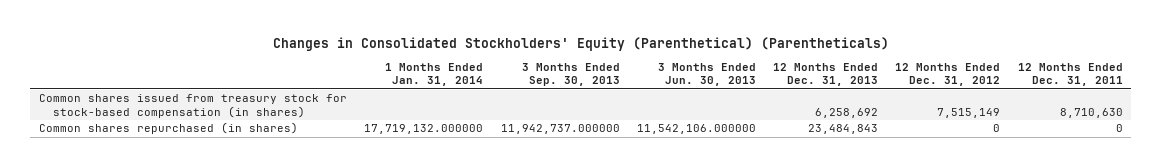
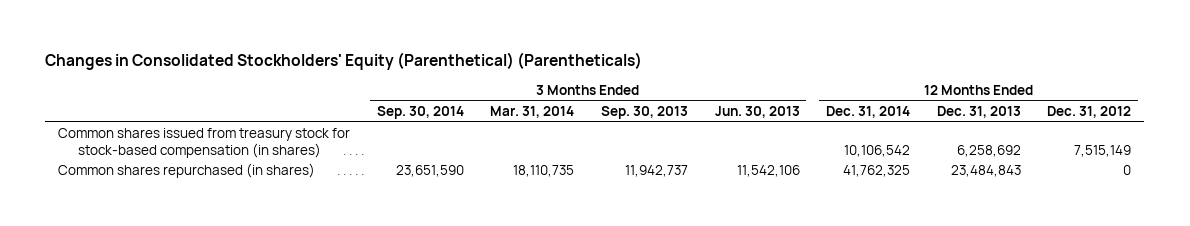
[385,63,484,87] 1 Months Ended Jan. 31, 2014 -> none
[1017,63,1123,87] 12 Months Ended Dec. 31, 2011 -> none
none -> [376,105,464,119] Sep. 30, 2014
none -> [490,105,575,118] Mar. 31, 2014
none -> [826,105,911,118] Dec. 31, 2014
[500,124,620,135] 11,942,737.000000 -> [624,165,688,178] 11,942,737
[636,124,756,135] 11,542,106.000000 -> [736,165,800,178] 11,542,106

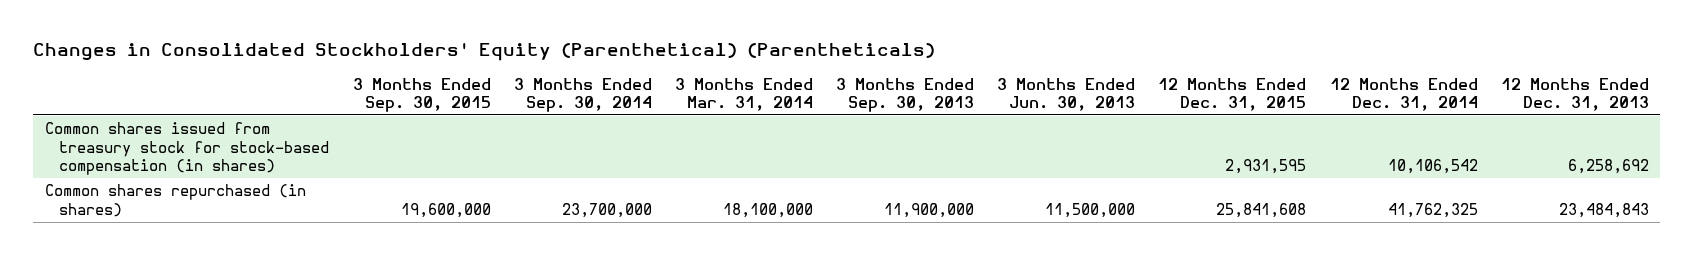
[1047,105,1132,118] Dec. 31, 2012 -> none
none -> [352,77,491,112] 3 Months Ended Sep. 30, 2015
none -> [1158,77,1307,111] 12 Months Ended Dec. 31, 2015
[395,165,464,178] 23,651,590 -> [561,202,652,218] 23,700,000
[513,165,575,178] 18,110,735 -> [722,202,813,218] 18,100,000
[624,165,688,178] 11,942,737 -> [884,202,975,218] 11,900,000
[736,165,800,178] 11,542,106 -> [1045,202,1136,218] 11,500,000

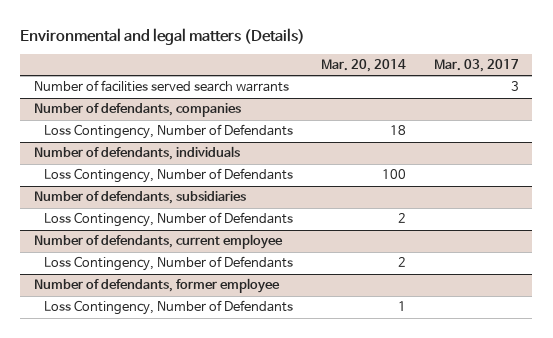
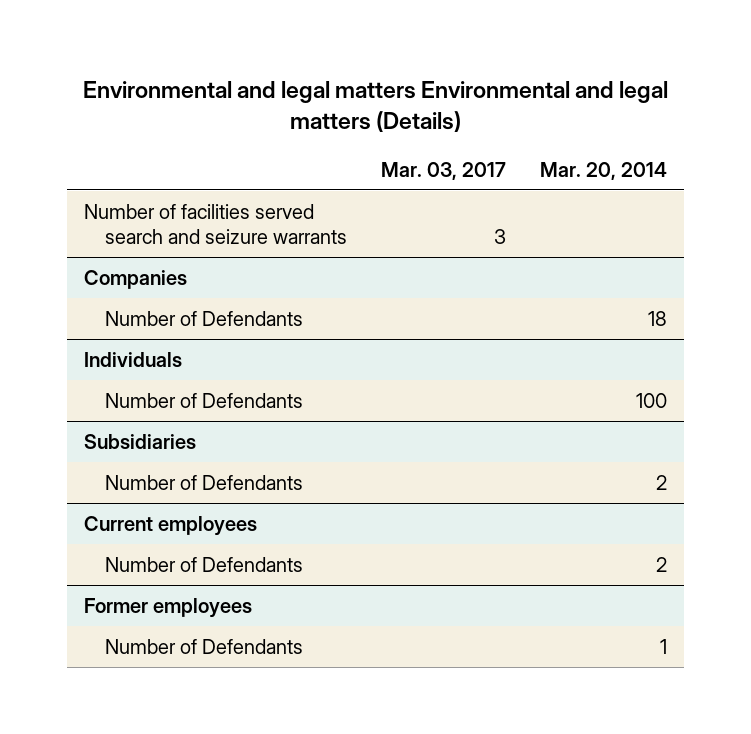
[20,27,306,45] Environmental and legal matters (Details) -> [82,81,668,133] Environmental and legal matters Environmental and legal matters (Details)
[34,80,290,93] Number of facilities served search warrants -> [84,203,347,245] Number of facilities served search and seizure warrants
[34,103,242,118] Number of defendants, companies -> [84,269,188,289] Companies
[44,124,294,140] Loss Contingency, Number of Defendants -> [104,310,303,326] Number of Defendants
[34,146,241,161] Number of defendants, individuals -> [84,351,183,367] Individuals
[44,168,294,184] Loss Contingency, Number of Defendants -> [104,392,303,408] Number of Defendants
[34,191,247,205] Number of defendants, subsidiaries -> [84,433,197,449] Subsidiaries
[44,212,294,228] Loss Contingency, Number of Defendants -> [104,474,303,490] Number of Defendants
[34,234,284,250] Number of defendants, current employee -> [84,515,258,536] Current employees
[44,256,294,272] Loss Contingency, Number of Defendants -> [104,556,303,572] Number of Defendants
[34,278,281,294] Number of defendants, former employee -> [84,597,253,618] Former employees
[44,300,294,316] Loss Contingency, Number of Defendants -> [104,638,303,654] Number of Defendants

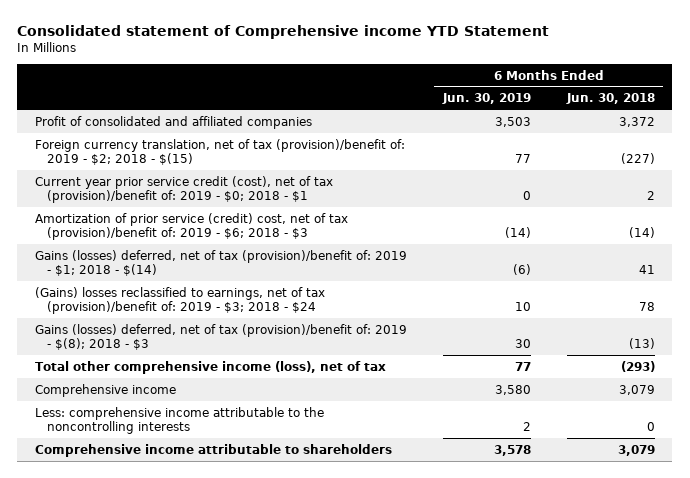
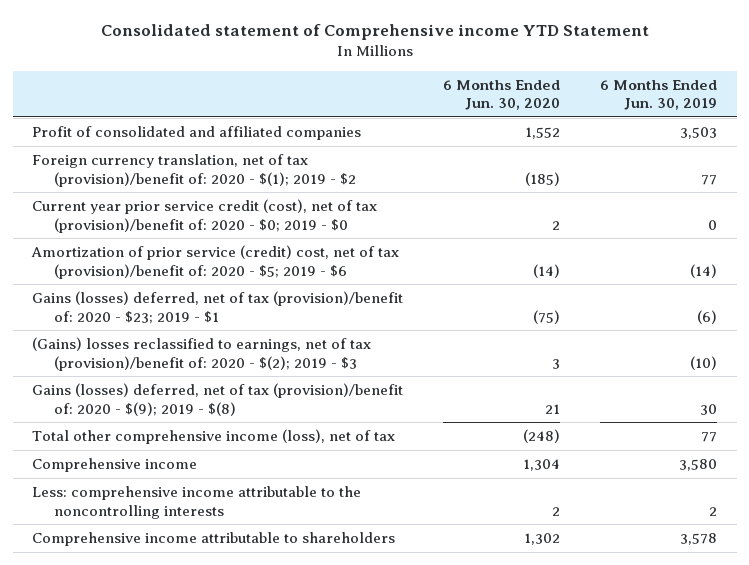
[565,93,655,105] Jun. 30, 2018 -> none
none -> [443,79,561,111] 6 Months Ended Jun. 30, 2020
[35,138,406,165] Foreign currency translation, net of tax (provision)/benefit of: 2019 - $2; 2018 - $(15) -> [32,154,356,187] Foreign currency translation, net of tax (provision)/benefit of: 2020 - $(1); 2019 - $2
[35,175,334,203] Current year prior service credit (cost), net of tax (provision)/benefit of: 2019 - $0; 2018 - $1 -> [32,199,378,233] Current year prior service credit (cost), net of tax (provision)/benefit of: 2020 - $0; 2019 - $0
[35,212,349,240] Amortization of prior service (credit) cost, net of tax (provision)/benefit of: 2019 - $6; 2018 - $3 -> [31,245,400,279] Amortization of prior service (credit) cost, net of tax (provision)/benefit of: 2020 - $5; 2019 - $6
[35,249,408,276] Gains (losses) deferred, net of tax (provision)/benefit of: 2019 - $1; 2018 - $(14) -> [32,291,404,324] Gains (losses) deferred, net of tax (provision)/benefit of: 2020 - $23; 2019 - $1
[35,286,326,314] (Gains) losses reclassified to earnings, net of tax (provision)/benefit of: 2019 - $3; 2018 - $24 -> [32,337,372,371] (Gains) losses reclassified to earnings, net of tax (provision)/benefit of: 2020 - $(2); 2019 - $3
[514,301,531,311] 10 -> [689,355,717,370] (10)
[35,323,408,350] Gains (losses) deferred, net of tax (provision)/benefit of: 2019 - $(8); 2018 - $3 -> [32,383,404,416] Gains (losses) deferred, net of tax (provision)/benefit of: 2020 - $(9); 2019 - $(8)

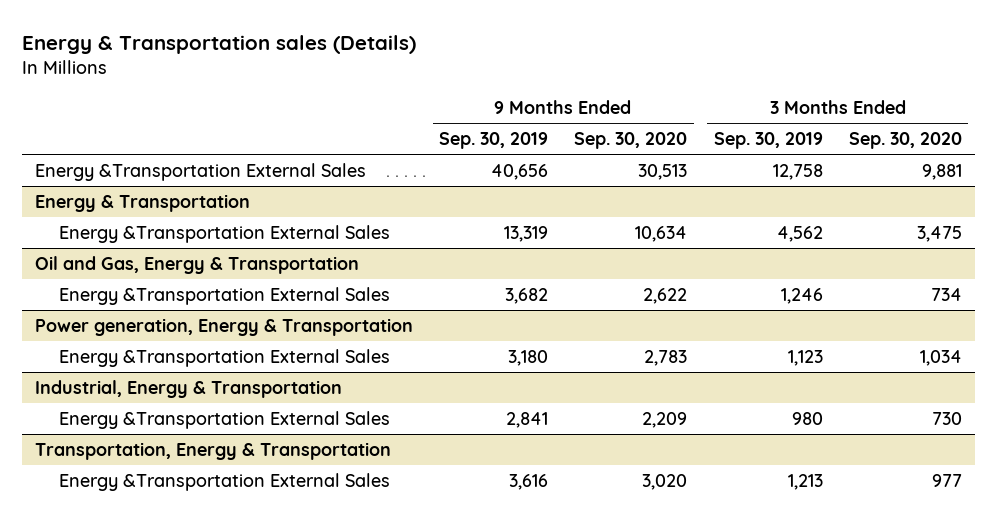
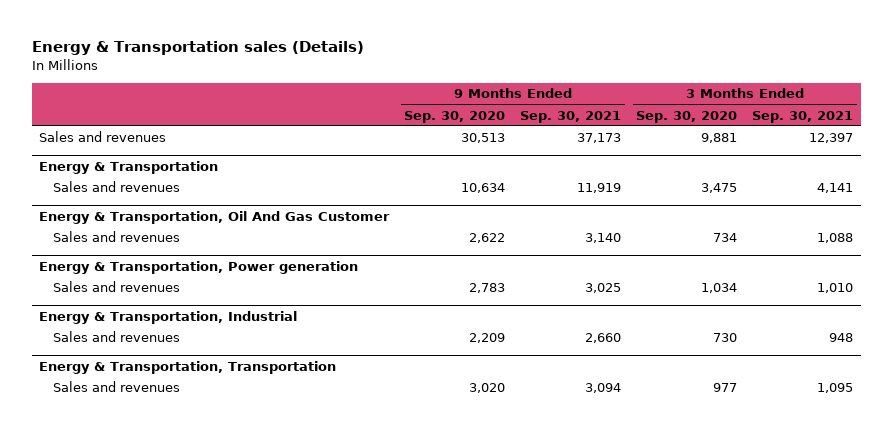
[439,132,549,150] Sep. 30, 2019 -> none
[713,132,823,150] Sep. 30, 2019 -> none
none -> [520,110,622,123] Sep. 30, 2021
none -> [752,110,854,123] Sep. 30, 2021
[35,162,367,181] Energy &Transportation External Sales -> [39,131,167,143] Sales and revenues
[58,224,390,243] Energy &Transportation External Sales -> [52,181,180,193] Sales and revenues
[35,255,360,274] Oil and Gas, Energy & Transportation -> [39,211,391,225] Energy & Transportation, Oil And Gas Customer
[58,286,390,305] Energy &Transportation External Sales -> [52,231,180,243] Sales and revenues
[35,317,414,336] Power generation, Energy & Transportation -> [39,261,359,275] Energy & Transportation, Power generation
[58,348,390,367] Energy &Transportation External Sales -> [52,281,180,293] Sales and revenues
[35,379,343,398] Industrial, Energy & Transportation -> [39,311,298,325] Energy & Transportation, Industrial
[58,410,390,429] Energy &Transportation External Sales -> [52,331,180,343] Sales and revenues
[35,441,392,460] Transportation, Energy & Transportation -> [39,361,337,375] Energy & Transportation, Transportation
[58,472,390,491] Energy &Transportation External Sales -> [52,381,180,393] Sales and revenues

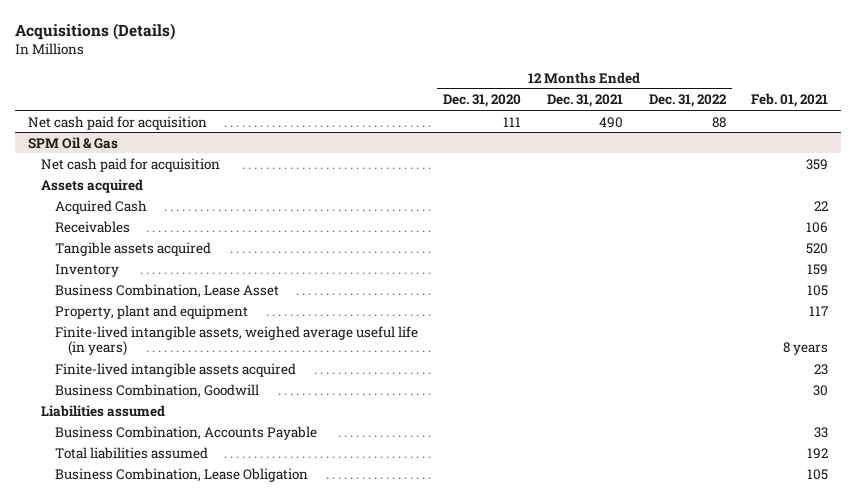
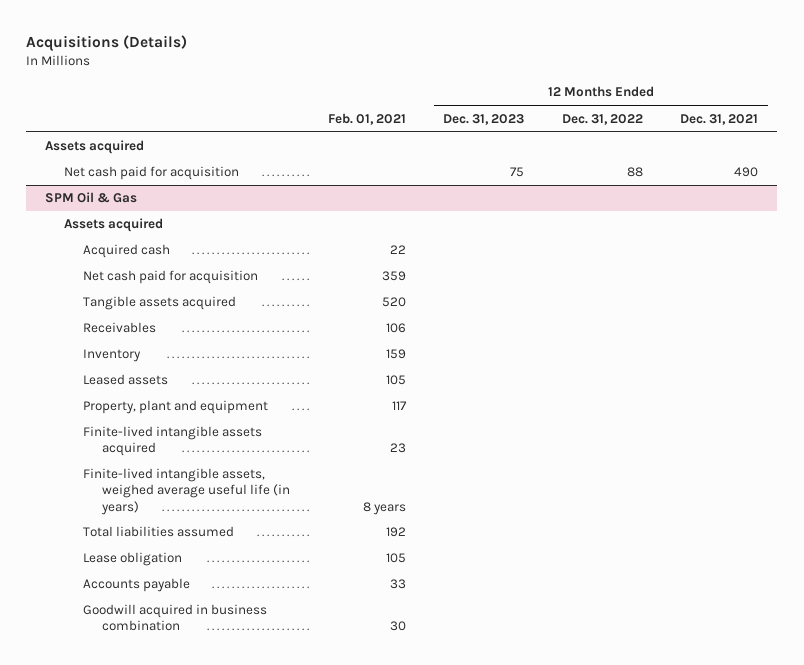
[443,94,522,108] Dec. 31, 2020 -> none
none -> [443,113,525,125] Dec. 31, 2023
none -> [45,140,145,155] Assets acquired
[54,199,147,214] Acquired Cash -> [83,244,171,259] Acquired cash
[41,157,221,172] Net cash paid for acquisition -> [83,270,259,285] Net cash paid for acquisition
[54,220,130,233] Receivables -> [83,322,157,334] Receivables
[54,283,279,298] Business Combination, Lease Asset -> [83,374,169,386] Leased assets
[54,383,259,398] Business Combination, Goodwill -> none
[41,404,166,417] Liabilities assumed -> none
[54,425,317,440] Business Combination, Accounts Payable -> none
[54,325,418,357] Finite-lived intangible assets, weighed average useful life (in years) -> [83,468,291,515] Finite-lived intangible assets, weighed average useful life (in years)
[54,467,308,482] Business Combination, Lease Obligation -> [83,552,183,567] Lease obligation
none -> [83,578,191,593] Accounts payable
none -> [83,604,268,632] Goodwill acquired in business combination

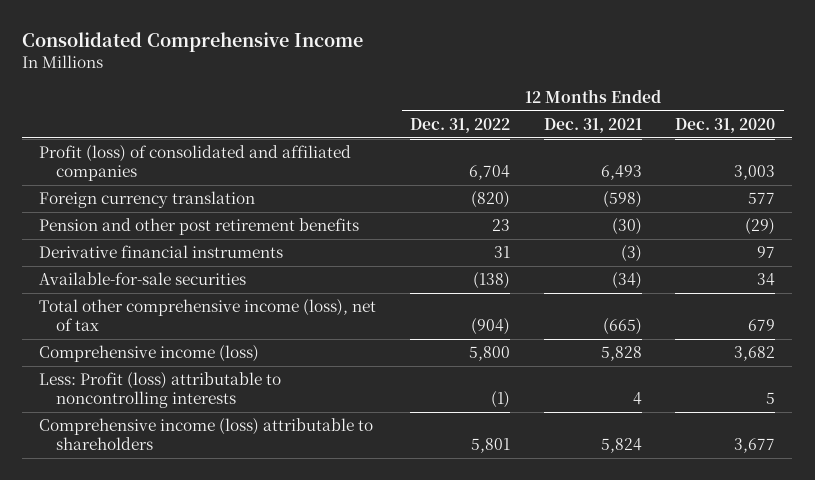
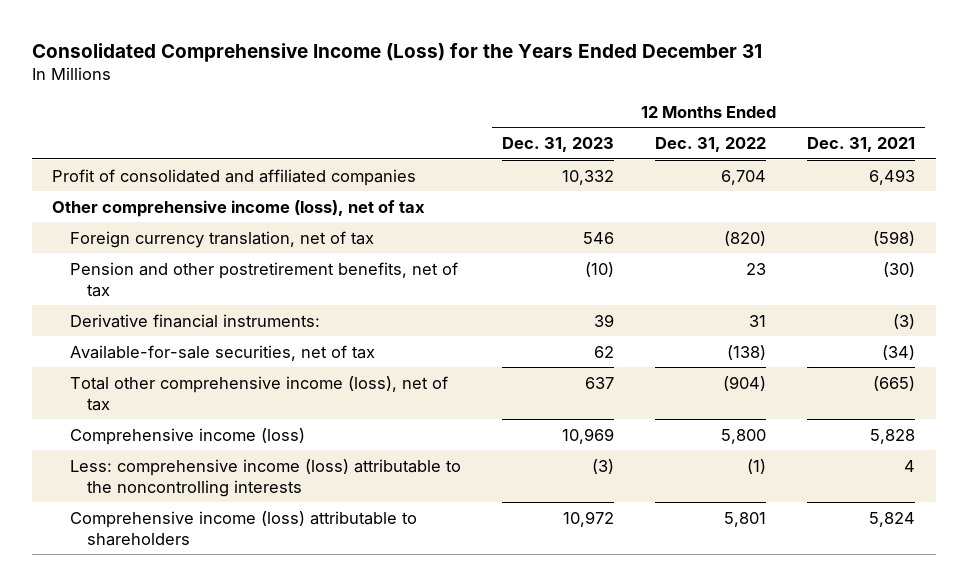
[22,31,364,52] Consolidated Comprehensive Income -> [31,42,762,62] Consolidated Comprehensive Income (Loss) for the Years Ended December 31
[675,117,776,133] Dec. 31, 2020 -> none
none -> [501,137,614,153] Dec. 31, 2023
[39,145,352,181] Profit (loss) of consolidated and affiliated companies -> [52,168,417,186] Profit of consolidated and affiliated companies
none -> [52,199,426,217] Other comprehensive income (loss), net of tax
[39,191,256,209] Foreign currency translation -> [69,230,374,248] Foreign currency translation, net of tax
[39,218,360,236] Pension and other post retirement benefits -> [69,261,458,297] Pension and other postretirement benefits, net of tax
[39,245,284,259] Derivative financial instruments -> [69,313,320,328] Derivative financial instruments:
[39,272,247,286] Available-for-sale securities -> [69,344,375,361] Available-for-sale securities, net of tax
[39,372,282,408] Less: Profit (loss) attributable to noncontrolling interests -> [69,458,461,497] Less: comprehensive income (loss) attributable to the noncontrolling interests

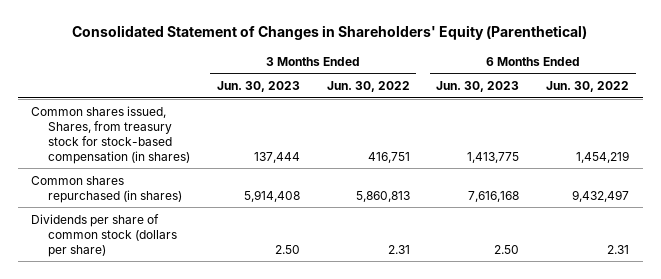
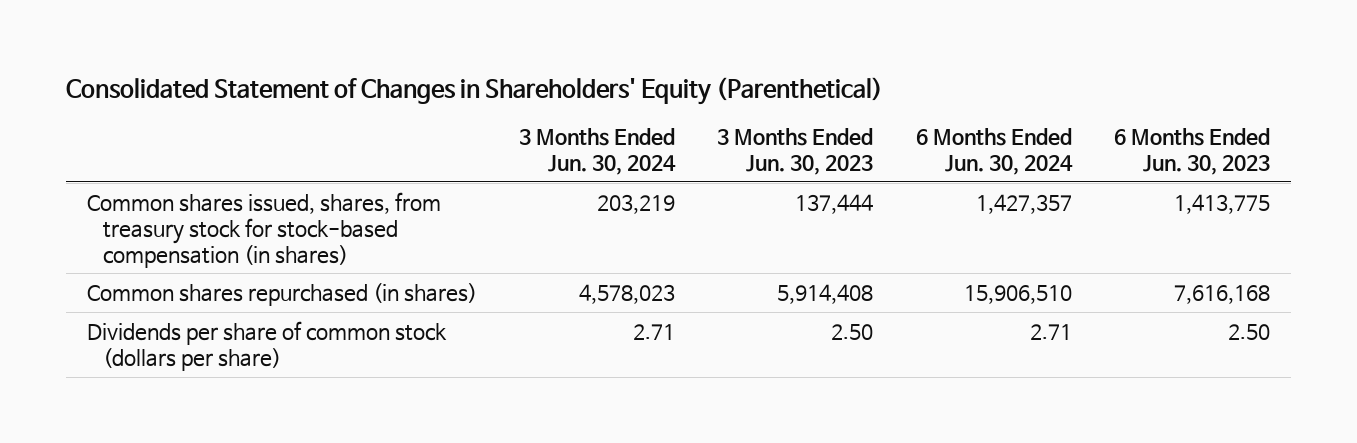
[326,80,410,92] Jun. 30, 2022 -> none
[546,80,630,92] Jun. 30, 2022 -> none
none -> [519,127,677,175] 3 Months Ended Jun. 30, 2024
none -> [915,127,1073,175] 6 Months Ended Jun. 30, 2024
[31,105,190,164] Common shares issued, Shares, from treasury stock for stock-based compensation (in shares) -> [86,191,441,268] Common shares issued, shares, from treasury stock for stock-based compensation (in shares)

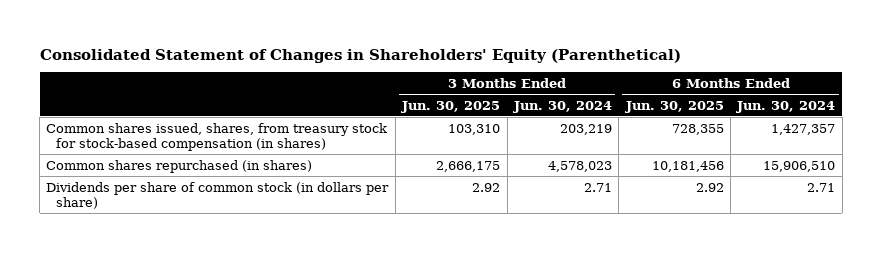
[717,127,874,175] 3 Months Ended Jun. 30, 2023 -> none
[1114,127,1271,175] 6 Months Ended Jun. 30, 2023 -> none
none -> [401,100,501,113] Jun. 30, 2025
none -> [624,100,724,113] Jun. 30, 2025
[86,320,447,371] Dividends per share of common stock (dollars per share) -> [46,181,390,209] Dividends per share of common stock (in dollars per share)

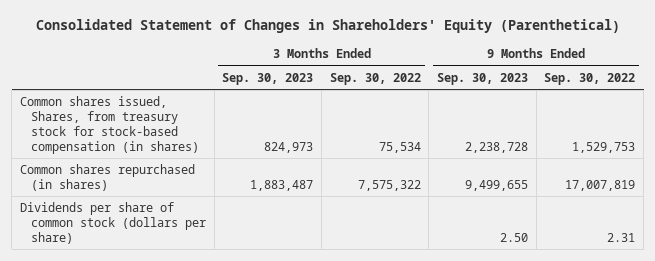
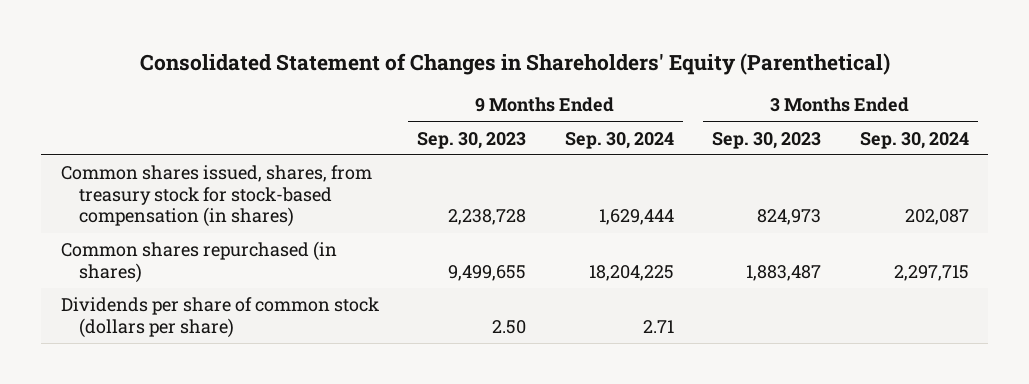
[329,72,421,85] Sep. 30, 2022 -> none
[544,72,636,85] Sep. 30, 2022 -> none
none -> [564,131,674,149] Sep. 30, 2024
none -> [859,131,969,149] Sep. 30, 2024
[20,96,200,154] Common shares issued, Shares, from treasury stock for stock-based compensation (in shares) -> [60,165,372,228] Common shares issued, shares, from treasury stock for stock-based compensation (in shares)

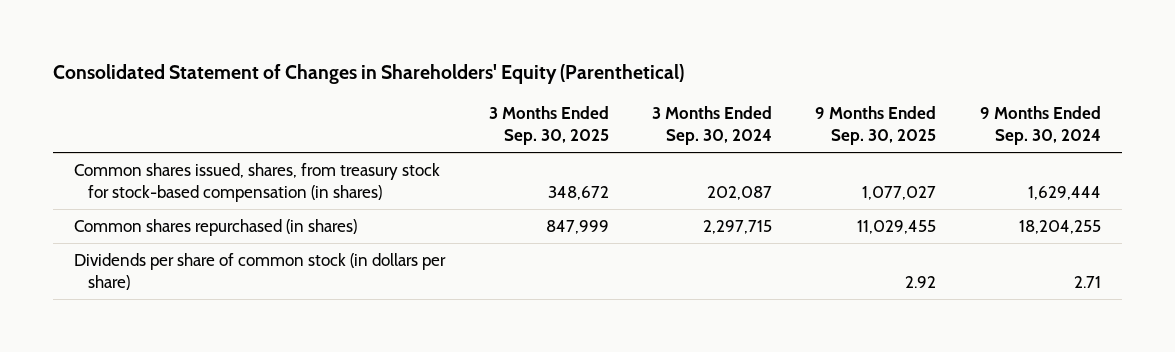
[417,131,527,149] Sep. 30, 2023 -> none
[712,131,822,149] Sep. 30, 2023 -> none
none -> [488,105,609,146] 3 Months Ended Sep. 30, 2025
none -> [815,105,937,146] 9 Months Ended Sep. 30, 2025
[588,264,674,281] 18,204,225 -> [1018,219,1101,234] 18,204,255
[60,297,379,338] Dividends per share of common stock (dollars per share) -> [74,252,447,291] Dividends per share of common stock (in dollars per share)

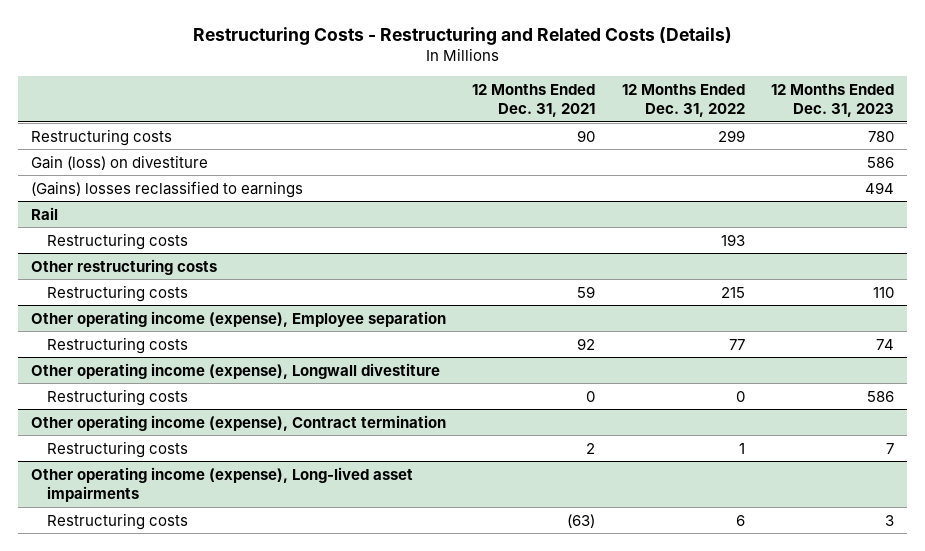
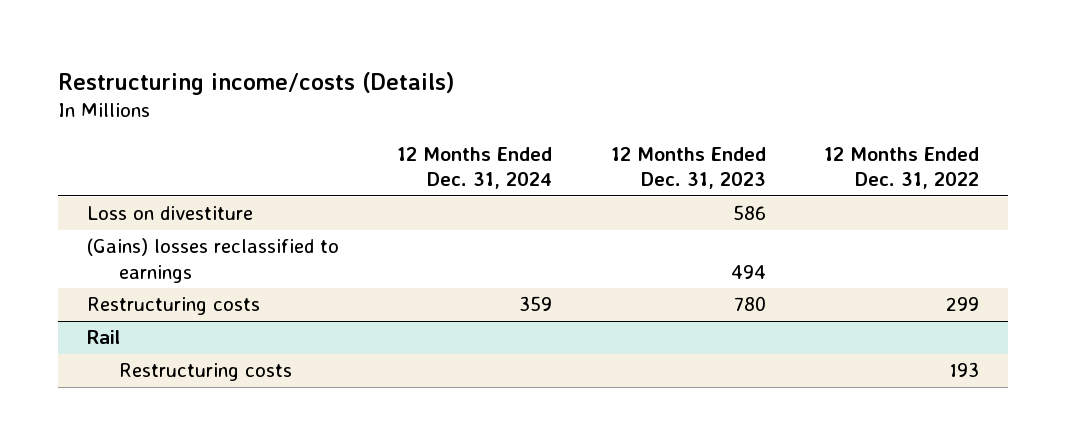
[192,26,732,45] Restructuring Costs - Restructuring and Related Costs (Details) -> [57,71,454,95] Restructuring income/costs (Details)
[472,83,596,118] 12 Months Ended Dec. 31, 2021 -> none
none -> [397,146,553,190] 12 Months Ended Dec. 31, 2024
[30,154,208,170] Gain (loss) on divestiture -> [87,206,254,221] Loss on divestiture
[30,128,172,146] Restructuring costs -> [87,297,261,316] Restructuring costs
[30,258,217,275] Other restructuring costs -> none
[46,284,188,302] Restructuring costs -> none
[30,310,446,327] Other operating income (expense), Employee separation -> none
[46,336,188,354] Restructuring costs -> none
[30,362,440,379] Other operating income (expense), Longwall divestiture -> none
[46,388,188,406] Restructuring costs -> none
[30,414,446,431] Other operating income (expense), Contract termination -> none
[46,440,188,458] Restructuring costs -> none
[30,466,413,502] Other operating income (expense), Long-lived asset impairments -> none
[46,512,188,530] Restructuring costs -> none

